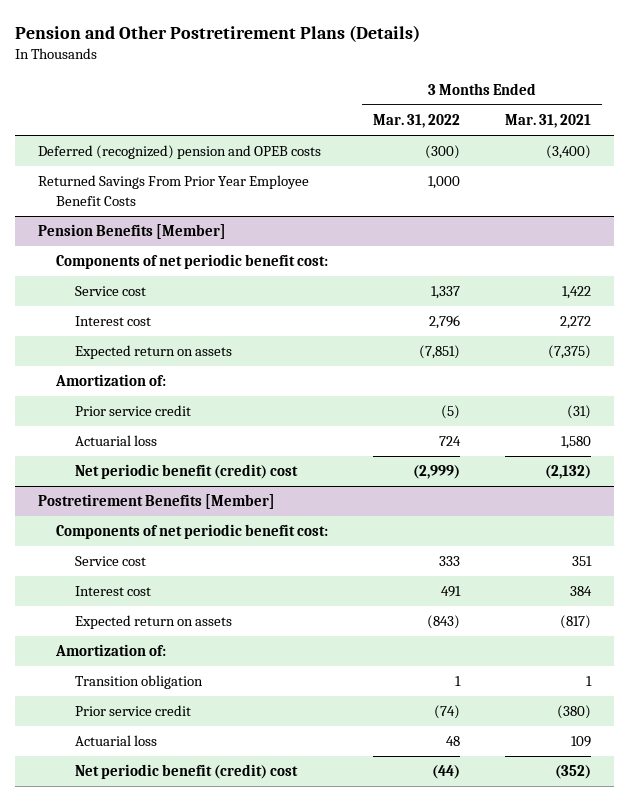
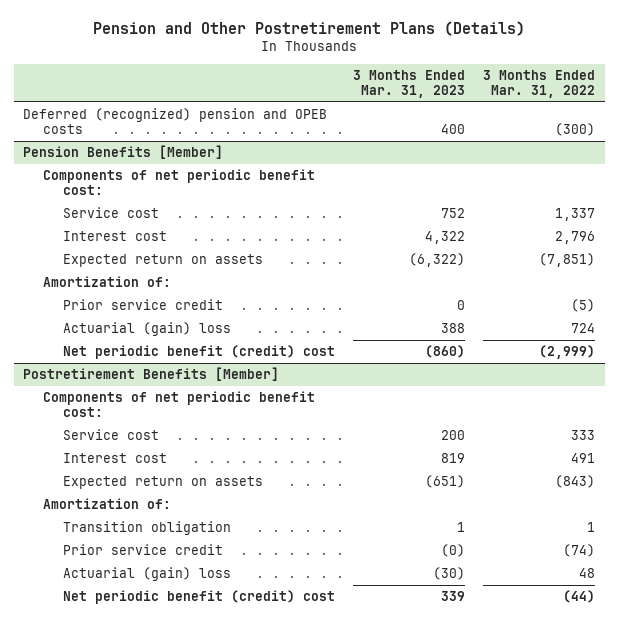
[505,114,592,129] Mar. 31, 2021 -> none
none -> [353,69,466,99] 3 Months Ended Mar. 31, 2023
[37,175,309,207] Returned Savings From Prior Year Employee Benefit Costs -> none
[75,435,158,447] Actuarial loss -> [62,322,231,337] Actuarial (gain) loss
[75,735,158,747] Actuarial loss -> [62,567,231,582] Actuarial (gain) loss

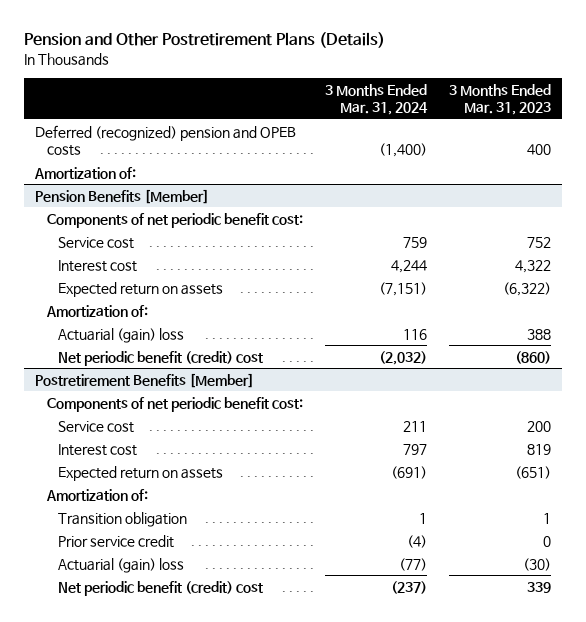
[483,69,596,99] 3 Months Ended Mar. 31, 2022 -> none
none -> [324,83,428,116] 3 Months Ended Mar. 31, 2024
none -> [33,166,136,179] Amortization of:
[62,299,223,311] Prior service credit -> none
[441,544,466,558] (0) -> [542,535,551,547] 0

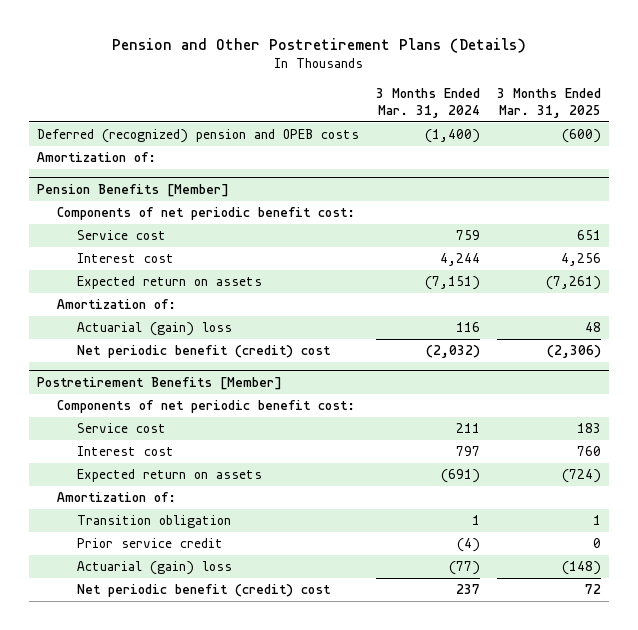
[448,83,551,116] 3 Months Ended Mar. 31, 2023 -> none
none -> [496,87,601,118] 3 Months Ended Mar. 31, 2025
[390,580,427,594] (237) -> [455,584,480,595] 237

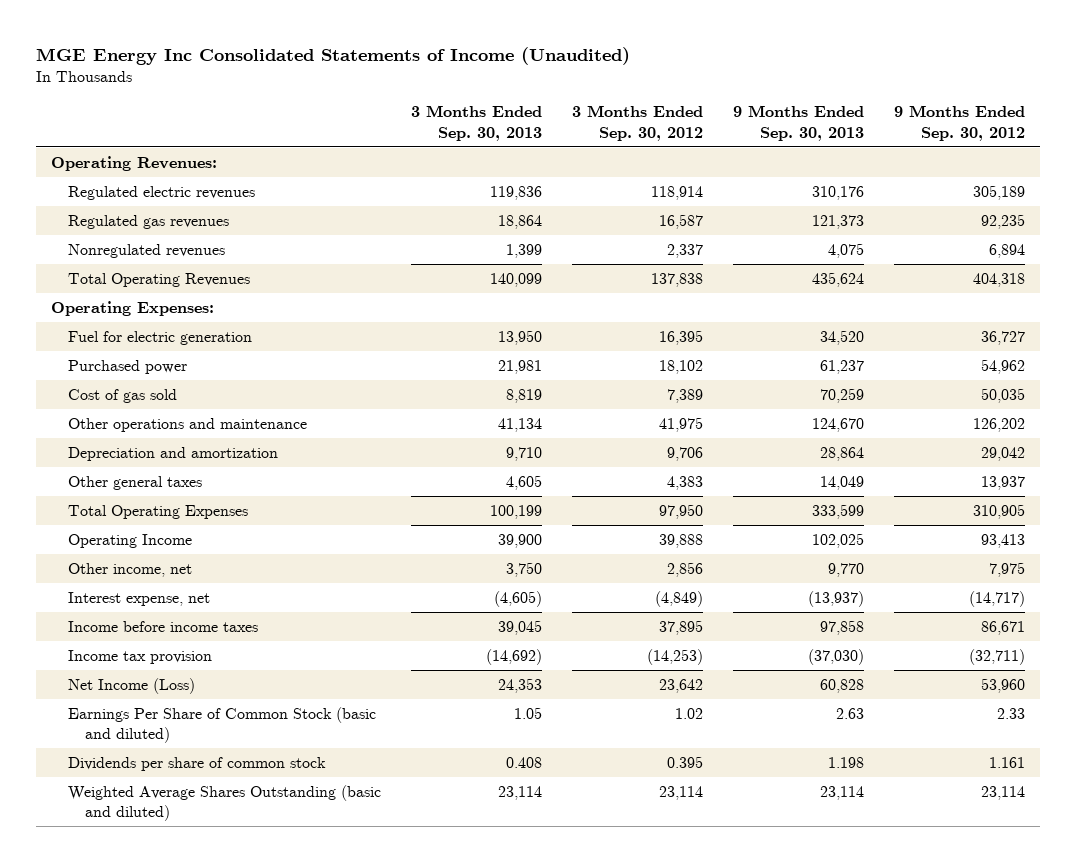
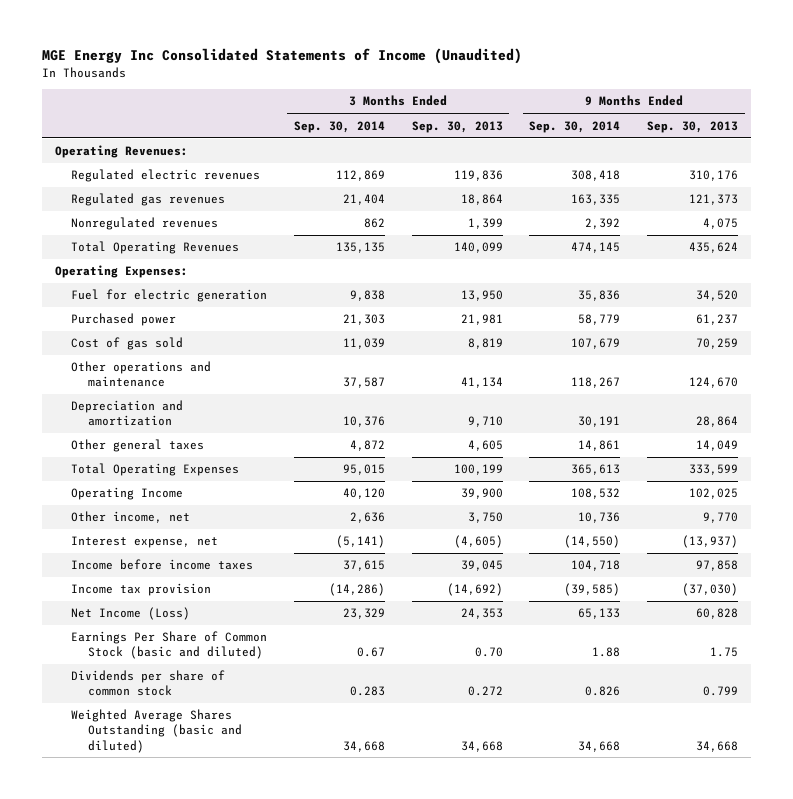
[572,105,704,141] 3 Months Ended Sep. 30, 2012 -> none
[894,105,1026,141] 9 Months Ended Sep. 30, 2012 -> none
none -> [293,120,385,133] Sep. 30, 2014
none -> [529,120,621,133] Sep. 30, 2014
[514,706,543,719] 1.05 -> [474,647,503,658] 0.70
[836,707,865,719] 2.63 -> [709,647,738,658] 1.75
[506,756,543,768] 0.408 -> [467,686,503,697] 0.272
[828,756,865,768] 1.198 -> [702,686,738,697] 0.799
[498,785,543,800] 23,114 -> [460,740,503,752] 34,668
[820,785,865,800] 23,114 -> [695,740,738,752] 34,668

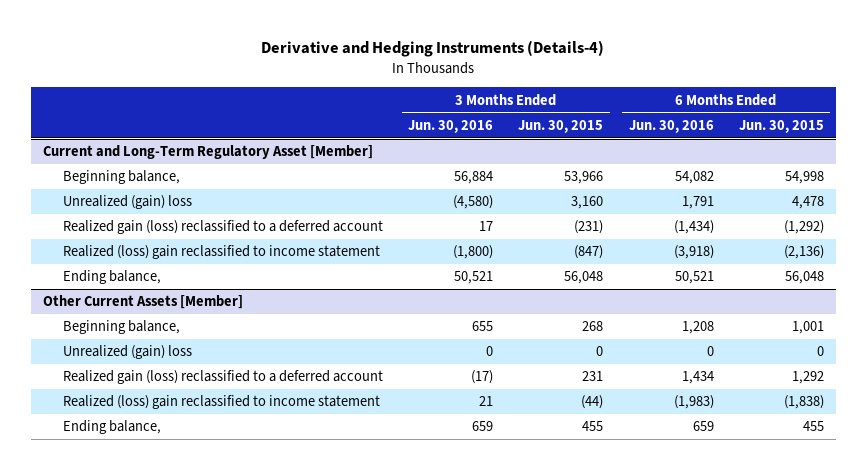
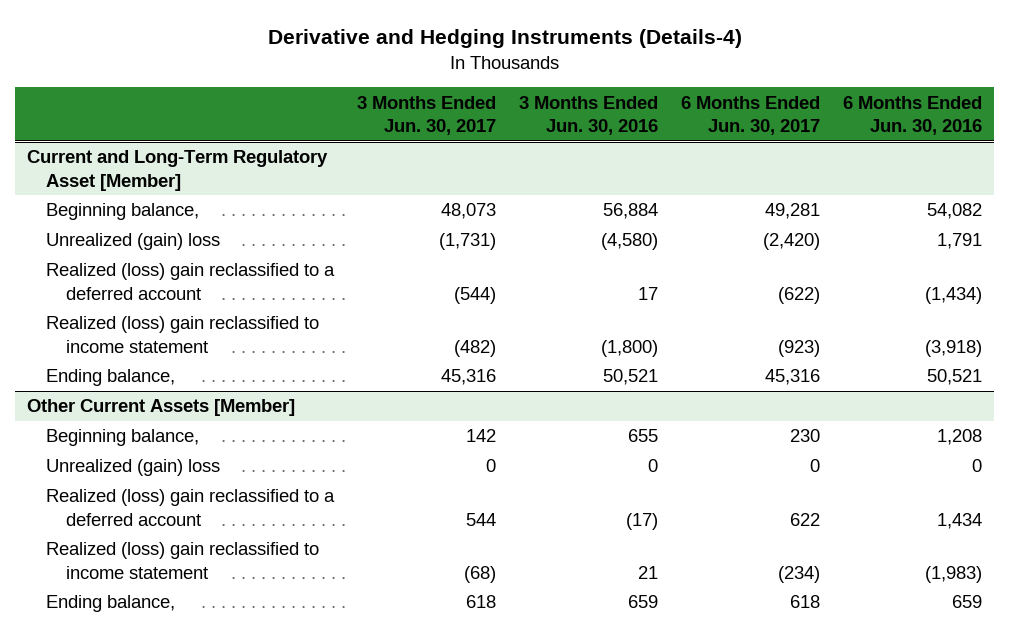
[518,119,604,133] Jun. 30, 2015 -> none
[738,119,824,133] Jun. 30, 2015 -> none
none -> [357,95,497,136] 3 Months Ended Jun. 30, 2017
none -> [681,95,821,136] 6 Months Ended Jun. 30, 2017
[63,220,384,235] Realized gain (loss) reclassified to a deferred account -> [46,263,336,300] Realized (loss) gain reclassified to a deferred account
[63,370,384,385] Realized gain (loss) reclassified to a deferred account -> [46,489,336,526] Realized (loss) gain reclassified to a deferred account

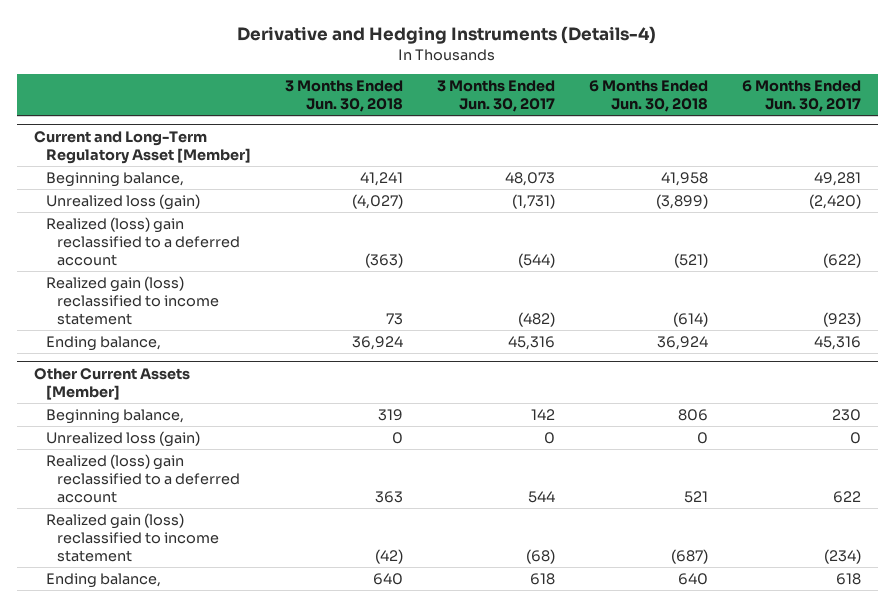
[519,95,659,136] 3 Months Ended Jun. 30, 2016 -> none
[843,95,983,136] 6 Months Ended Jun. 30, 2016 -> none
none -> [284,80,403,113] 3 Months Ended Jun. 30, 2018
none -> [588,80,708,113] 6 Months Ended Jun. 30, 2018
[46,233,221,251] Unrealized (gain) loss -> [45,194,200,211] Unrealized loss (gain)
[46,316,320,353] Realized (loss) gain reclassified to income statement -> [45,276,220,325] Realized gain (loss) reclassified to income statement
[46,459,221,477] Unrealized (gain) loss -> [45,431,200,448] Unrealized loss (gain)
[46,542,320,579] Realized (loss) gain reclassified to income statement -> [45,513,220,562] Realized gain (loss) reclassified to income statement

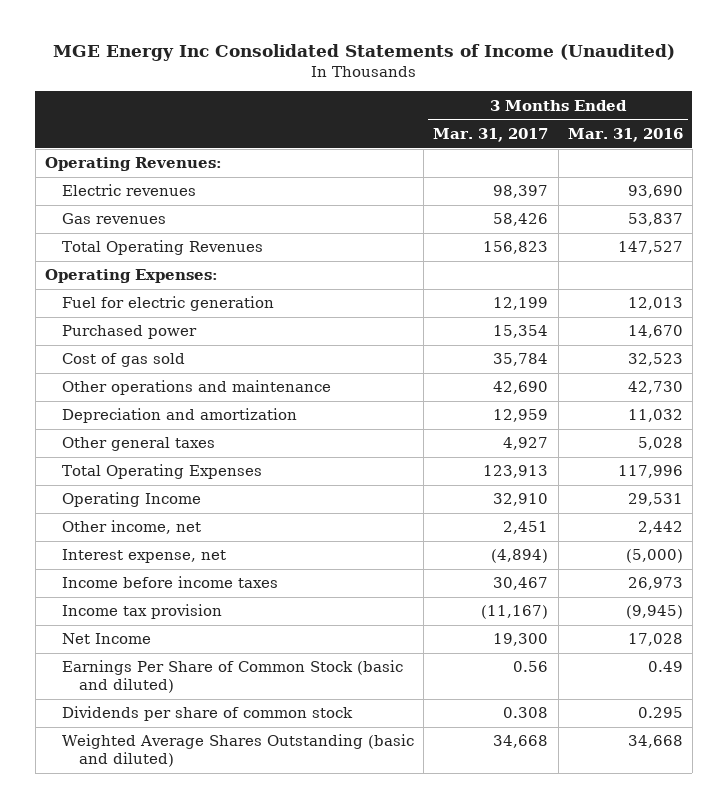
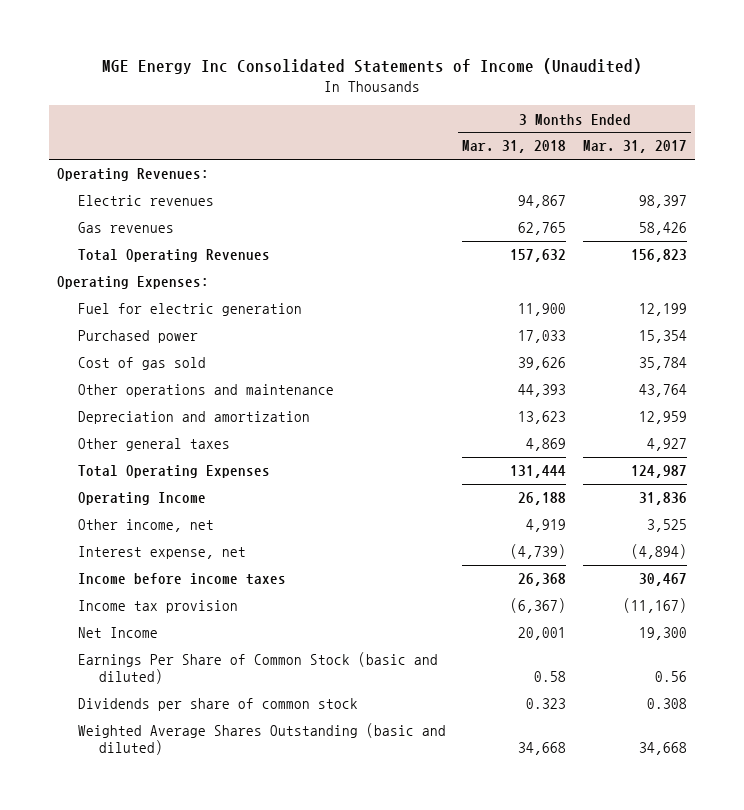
[567,127,683,142] Mar. 31, 2016 -> none
none -> [462,140,567,154] Mar. 31, 2018
[493,381,549,395] 42,690 -> [639,384,688,398] 43,764
[483,465,549,479] 123,913 -> [631,465,688,479] 124,987
[493,493,549,507] 32,910 -> [639,492,688,506] 31,836
[503,521,549,535] 2,451 -> [647,519,688,533] 3,525

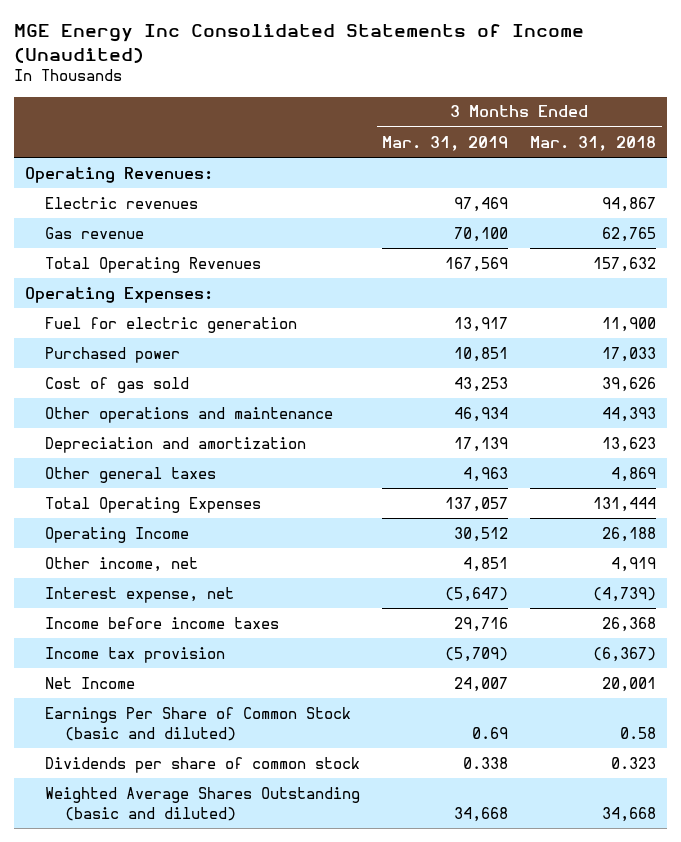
[583,140,688,154] Mar. 31, 2017 -> none
none -> [382,135,509,151] Mar. 31, 2019
[77,222,174,234] Gas revenues -> [44,226,144,239] Gas revenue

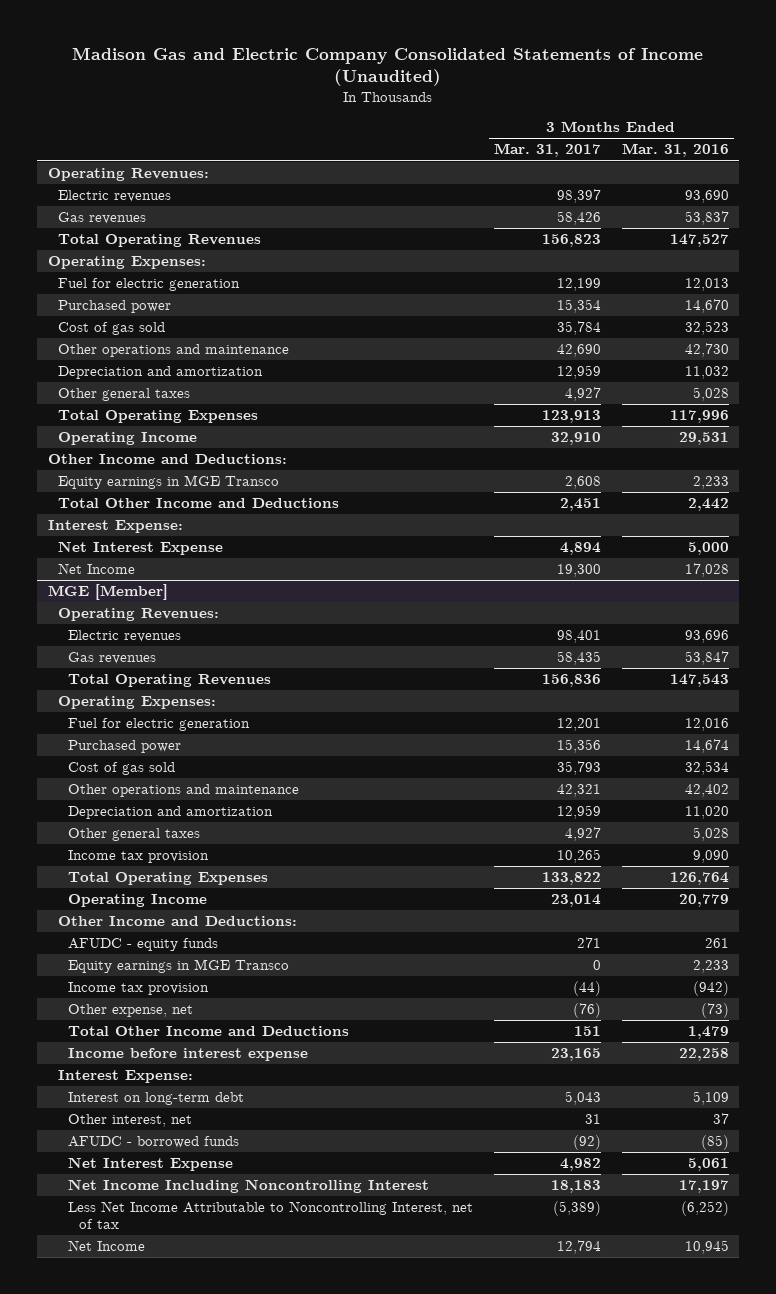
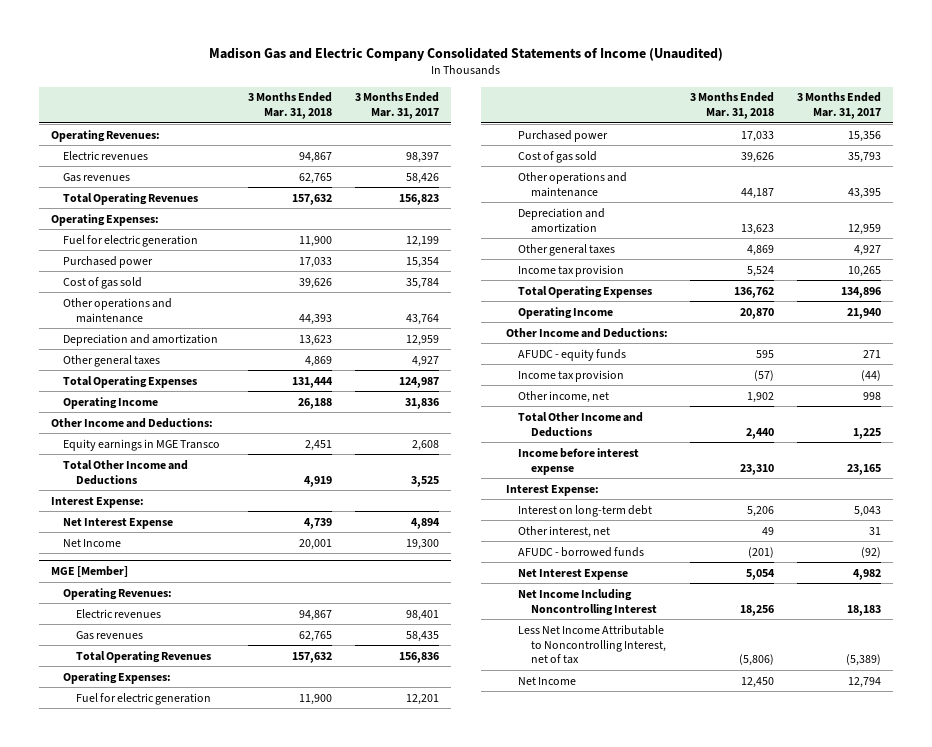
[621,143,729,158] Mar. 31, 2016 -> none
none -> [248,92,333,120] 3 Months Ended Mar. 31, 2018
[556,344,601,358] 42,690 -> [406,313,440,325] 43,764
[541,410,601,424] 123,913 -> [399,376,440,388] 124,987
[550,432,601,446] 32,910 -> [405,397,440,409] 31,836
[559,498,601,512] 2,451 -> [411,475,440,487] 3,525
[556,784,601,798] 42,321 -> [848,187,882,199] 43,395
[541,872,601,886] 133,822 -> [841,286,882,298] 134,896
[550,894,601,908] 23,014 -> [847,307,882,319] 21,940
[68,959,290,974] Equity earnings in MGE Transco -> none
[68,1004,194,1018] Other expense, net -> [518,390,610,403] Other income, net
[572,1003,601,1019] (76) -> [863,391,882,400] 998
[573,1026,601,1037] 151 -> [853,427,882,439] 1,225

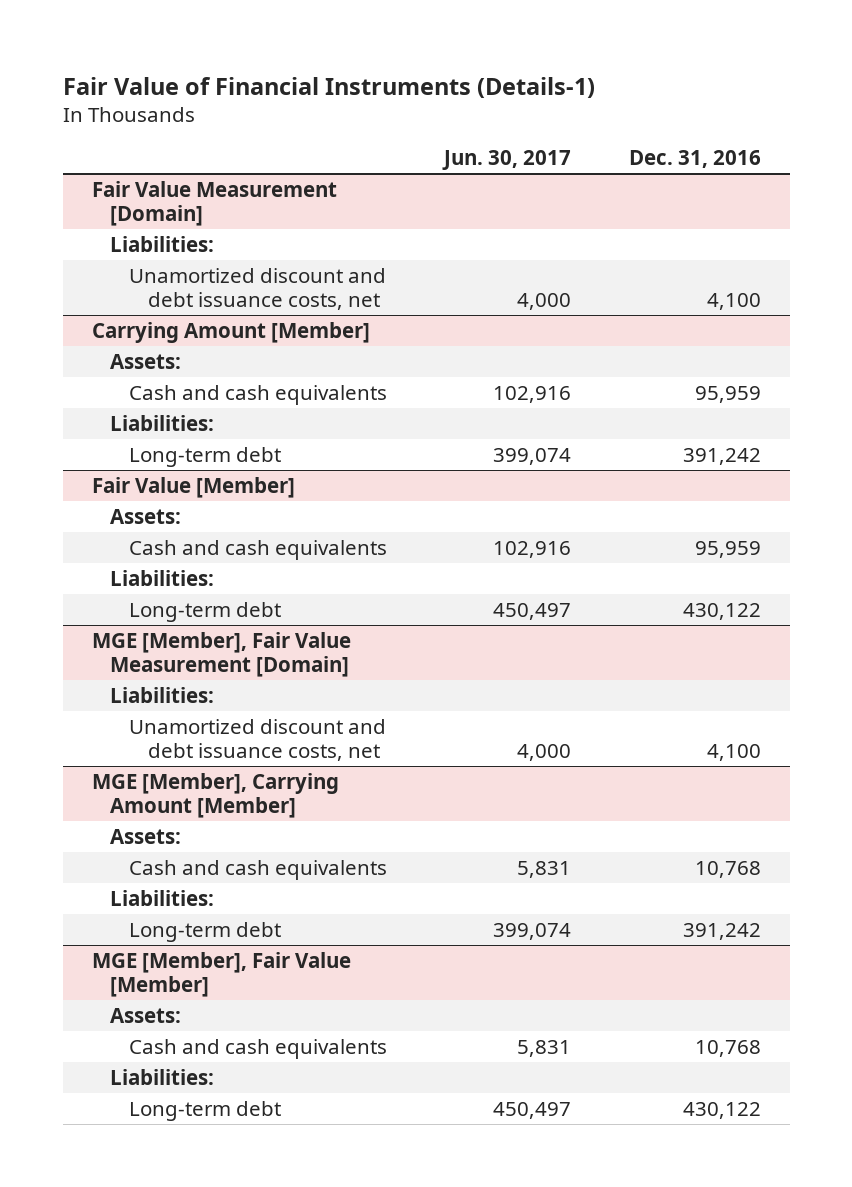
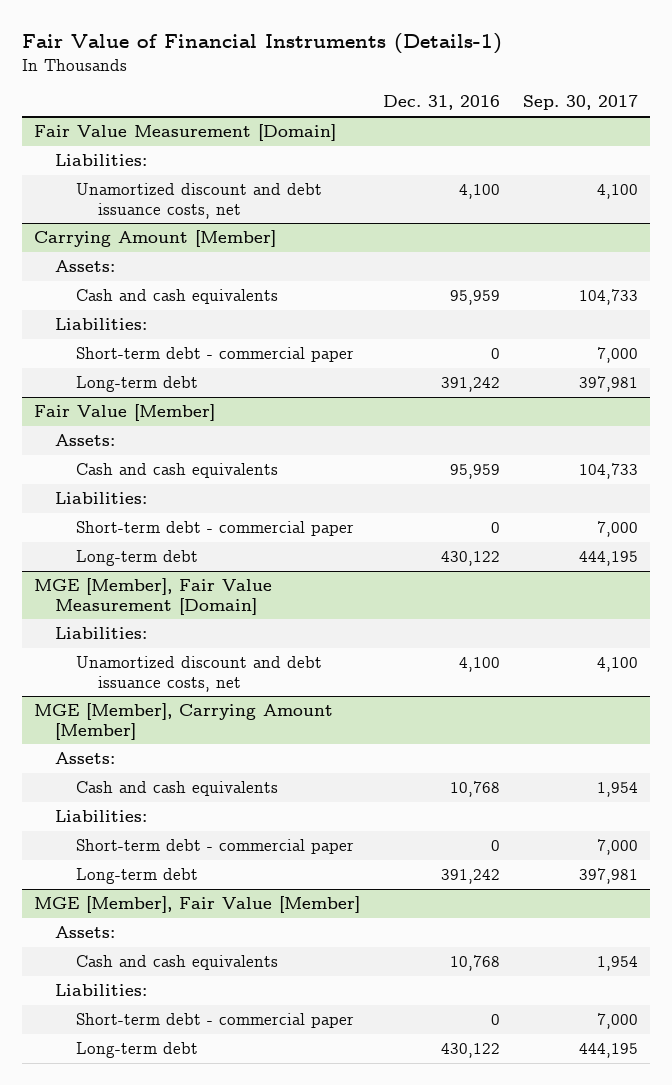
[442,150,572,171] Jun. 30, 2017 -> none
none -> [523,95,639,111] Sep. 30, 2017
none -> [76,347,355,363] Short-term debt - commercial paper
none -> [76,521,355,537] Short-term debt - commercial paper
none -> [76,839,355,855] Short-term debt - commercial paper
none -> [76,1013,355,1029] Short-term debt - commercial paper

